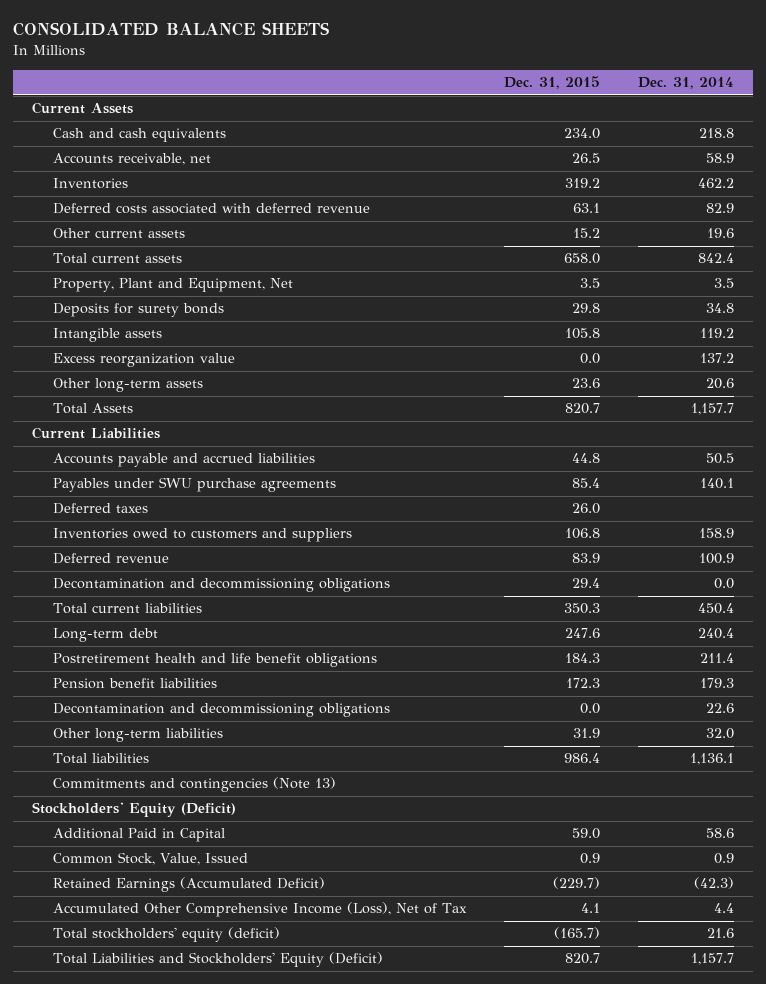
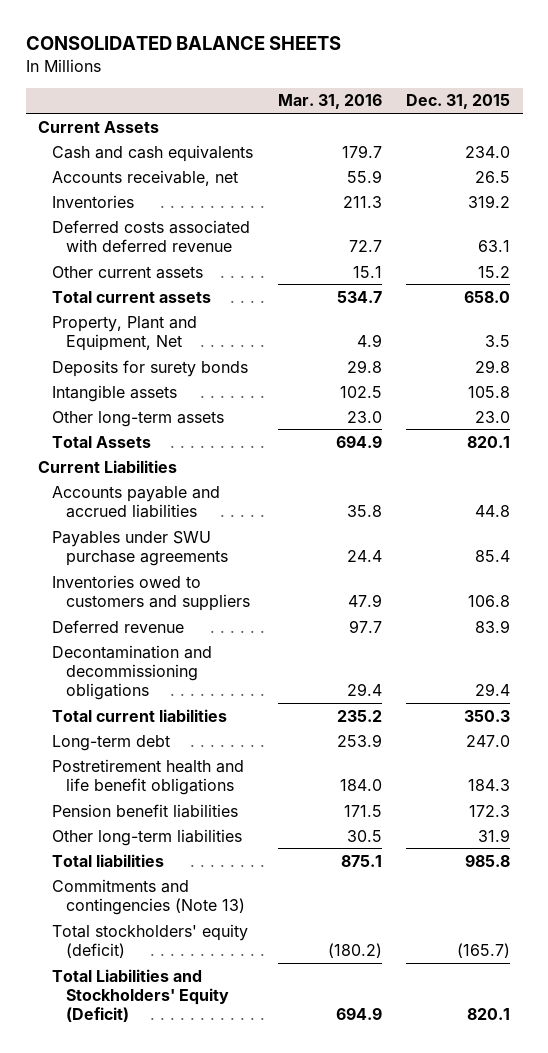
[638,77,735,90] Dec. 31, 2014 -> none
none -> [277,94,382,110] Mar. 31, 2016
[53,353,236,368] Excess reorganization value -> none
[572,378,601,389] 23.6 -> [475,410,511,423] 23.0
[565,403,601,415] 820.7 -> [467,435,511,448] 820.1
[53,503,149,515] Deferred taxes -> none
[565,628,601,639] 247.6 -> [466,734,511,747] 247.0
[53,703,391,718] Decontamination and decommissioning obligations -> none
[564,753,601,764] 986.4 -> [465,853,511,867] 985.8
[31,802,236,818] Stockholders' Equity (Deficit) -> none
[53,828,226,843] Additional Paid in Capital -> none
[53,852,249,866] Common Stock, Value, Issued -> none
[53,877,326,893] Retained Earnings (Accumulated Deficit) -> none
[53,902,468,918] Accumulated Other Comprehensive Income (Loss), Net of Tax -> none
[565,953,601,965] 820.7 -> [467,1007,511,1020] 820.1

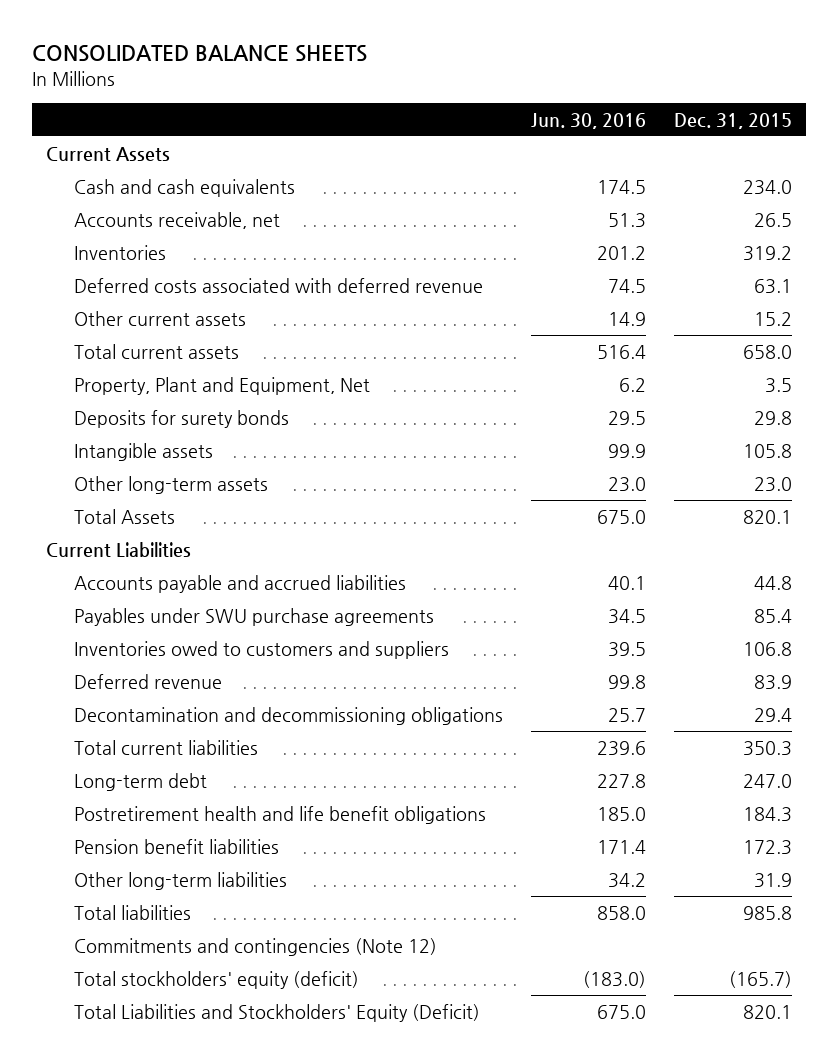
[277,94,382,110] Mar. 31, 2016 -> none
none -> [530,112,646,129] Jun. 30, 2016
[51,878,245,915] Commitments and contingencies (Note 13) -> [73,937,437,956] Commitments and contingencies (Note 12)

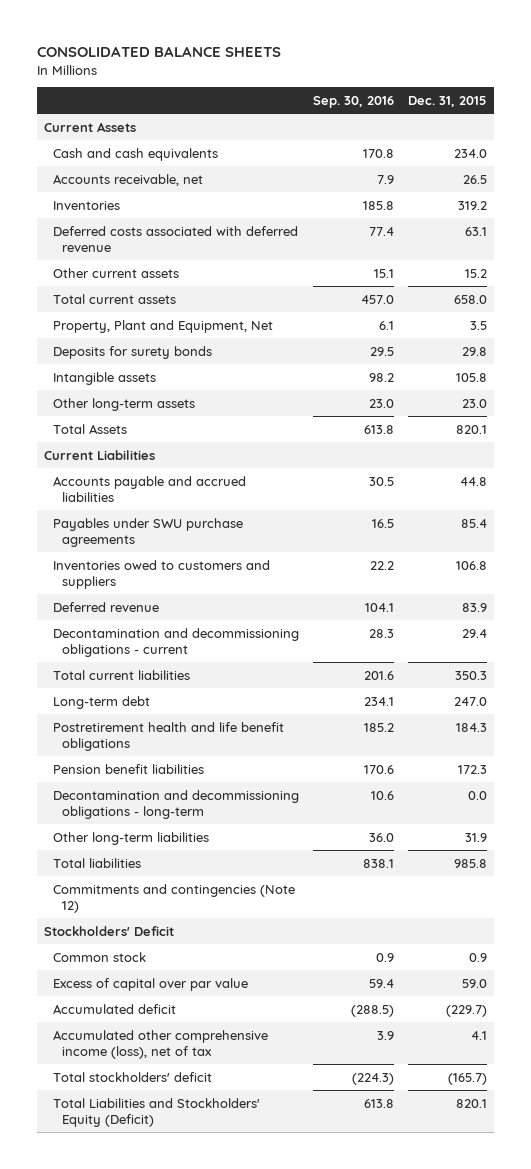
[530,112,646,129] Jun. 30, 2016 -> none
none -> [313,96,395,109] Sep. 30, 2016
[73,706,503,725] Decontamination and decommissioning obligations -> [53,627,300,657] Decontamination and decommissioning obligations - current
none -> [53,789,300,819] Decontamination and decommissioning obligations - long-term
none -> [43,925,174,936] Stockholders' Deficit
none -> [53,951,147,962] Common stock
none -> [53,977,249,991] Excess of capital over par value
none -> [53,1003,177,1014] Accumulated deficit
none -> [53,1029,269,1059] Accumulated other comprehensive income (loss), net of tax
[73,970,359,989] Total stockholders' equity (deficit) -> [53,1071,213,1082] Total stockholders' deficit

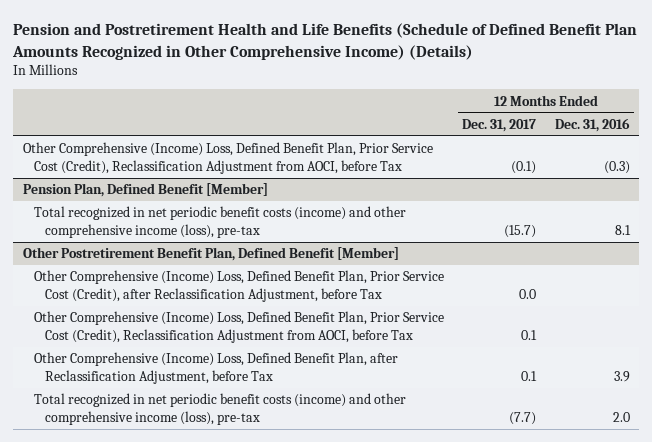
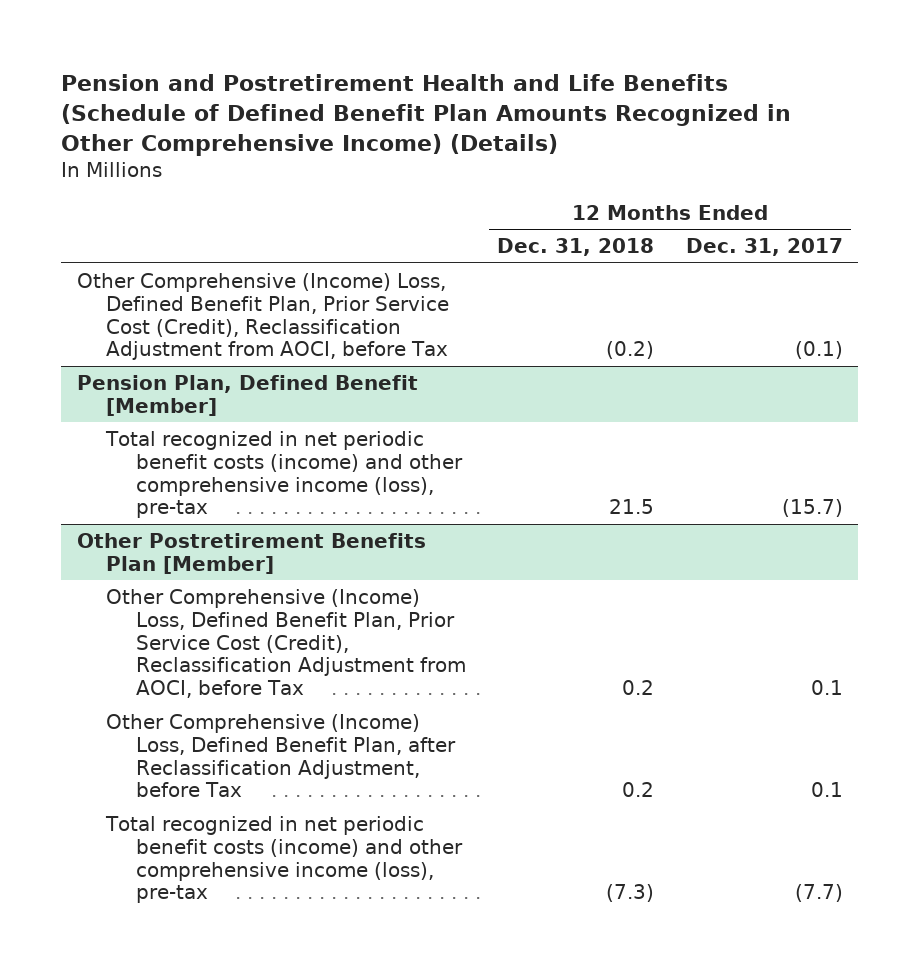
[554,118,630,133] Dec. 31, 2016 -> none
none -> [497,238,655,257] Dec. 31, 2018
[33,270,444,303] Other Comprehensive (Income) Loss, Defined Benefit Plan, Prior Service Cost (Credit), after Reclassification Adjustment, before Tax -> none
[22,247,399,262] Other Postretirement Benefit Plan, Defined Benefit [Member] -> [76,532,426,574] Other Postretirement Benefits Plan [Member]

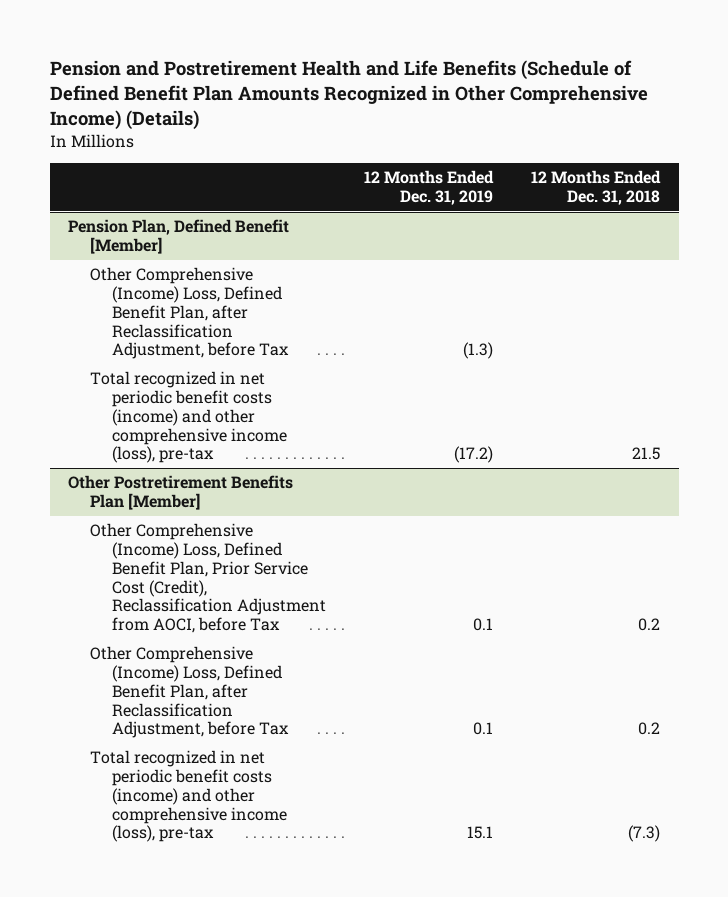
[685,238,843,257] Dec. 31, 2017 -> none
none -> [364,170,495,206] 12 Months Ended Dec. 31, 2019
[76,272,450,361] Other Comprehensive (Income) Loss, Defined Benefit Plan, Prior Service Cost (Credit), Reclassification Adjustment from AOCI, before Tax -> none
none -> [90,267,290,360] Other Comprehensive (Income) Loss, Defined Benefit Plan, after Reclassification Adjustment, before Tax

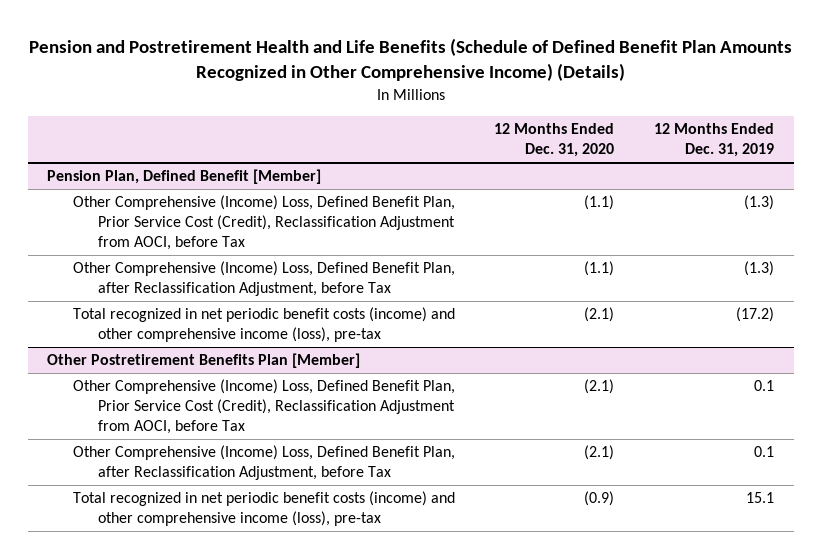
[530,170,661,206] 12 Months Ended Dec. 31, 2018 -> none
none -> [494,123,615,158] 12 Months Ended Dec. 31, 2020
none -> [72,195,455,251] Other Comprehensive (Income) Loss, Defined Benefit Plan, Prior Service Cost (Credit), Reclassification Adjustment from AOCI, before Tax

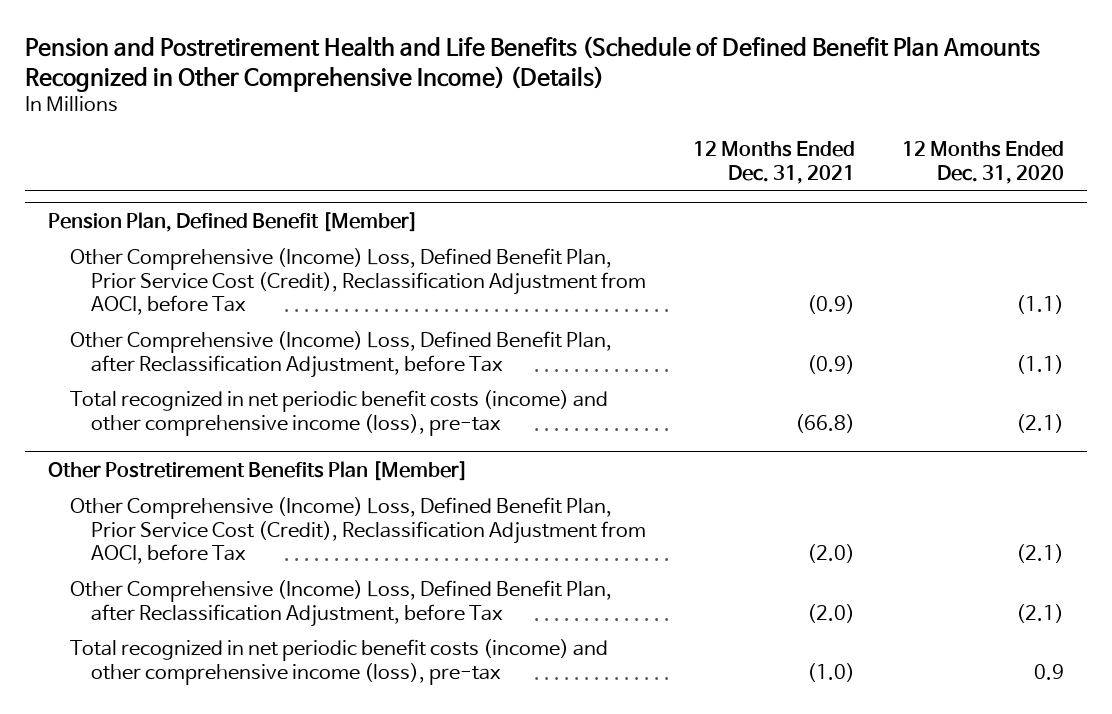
[653,123,774,158] 12 Months Ended Dec. 31, 2019 -> none
none -> [693,140,856,184] 12 Months Ended Dec. 31, 2021
[584,491,615,507] (0.9) -> [1033,663,1064,680] 0.9

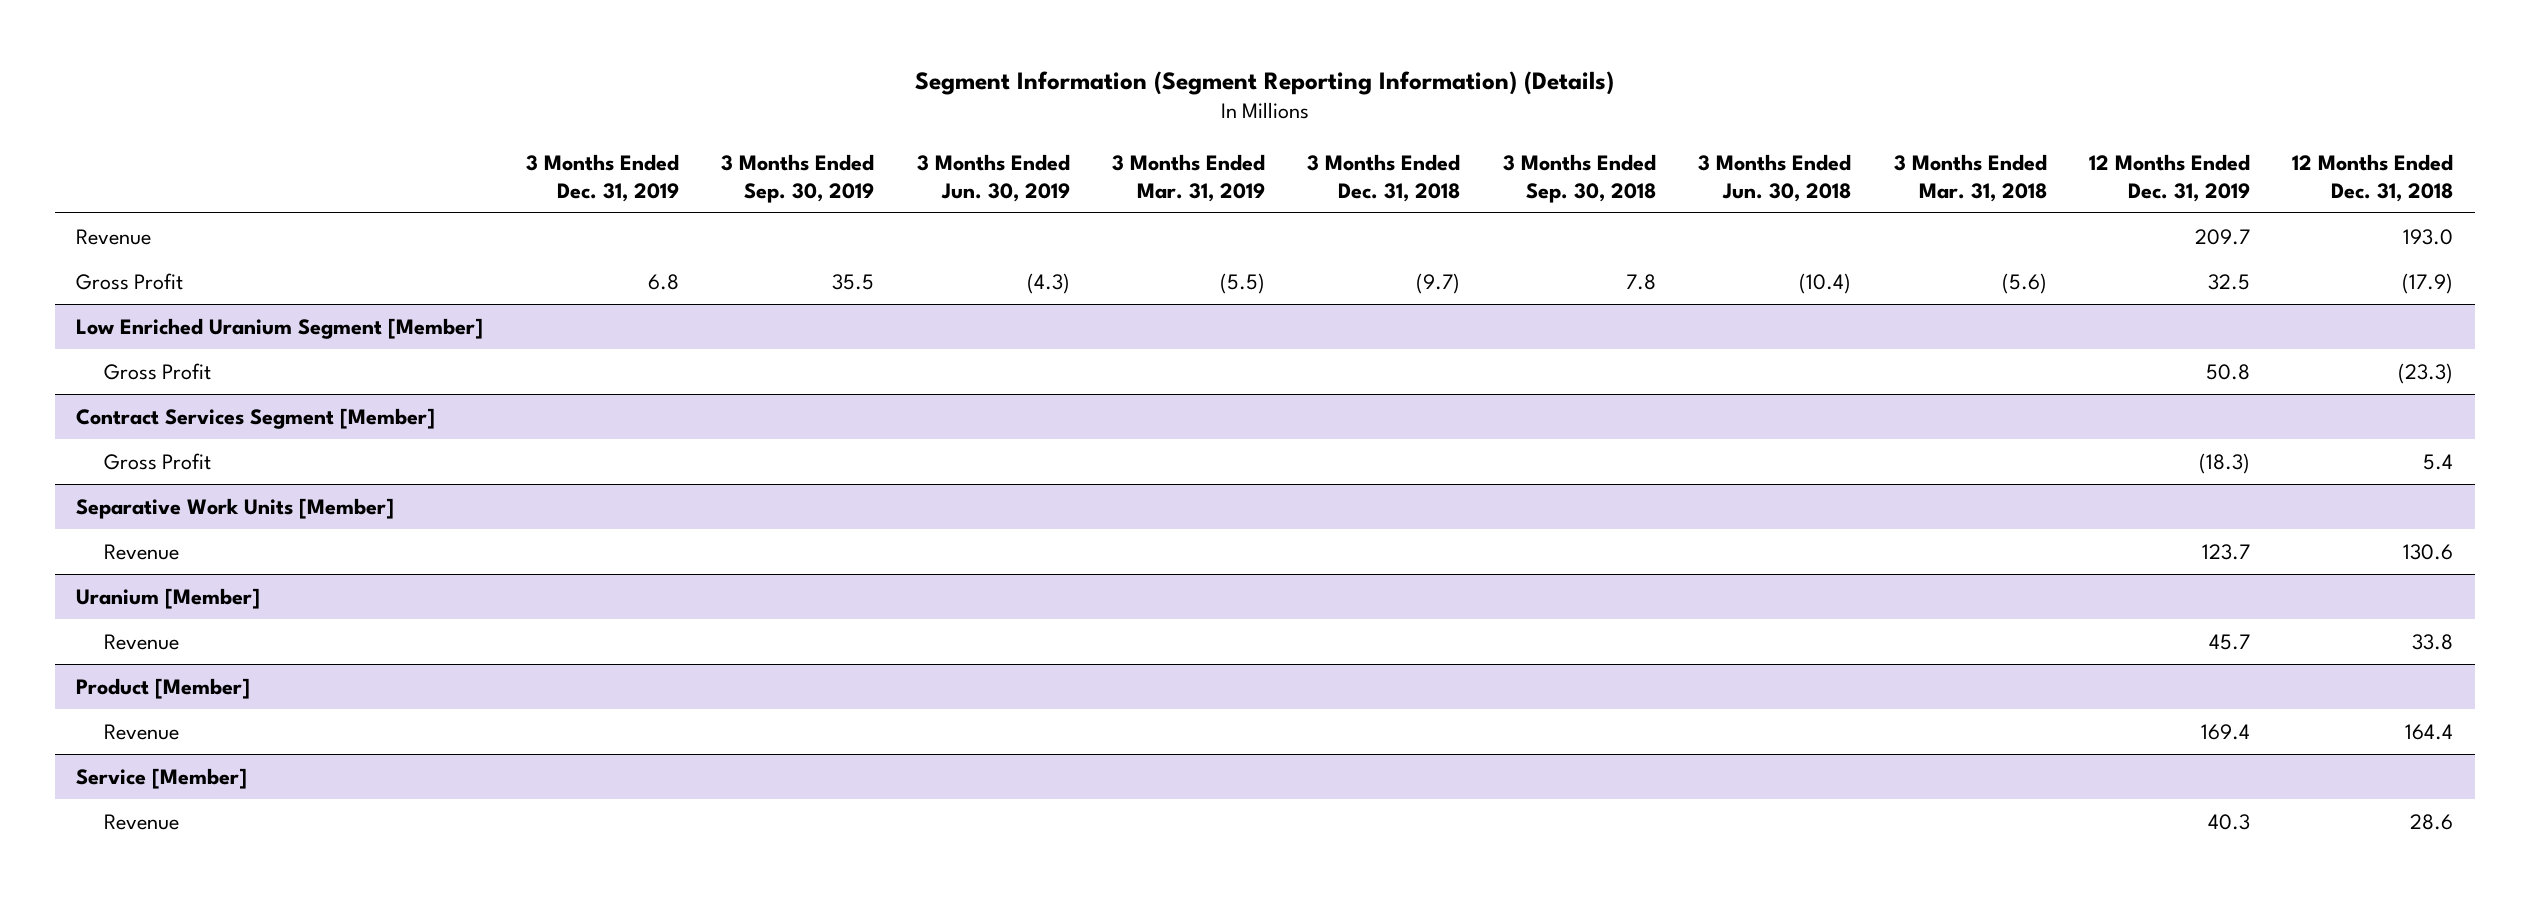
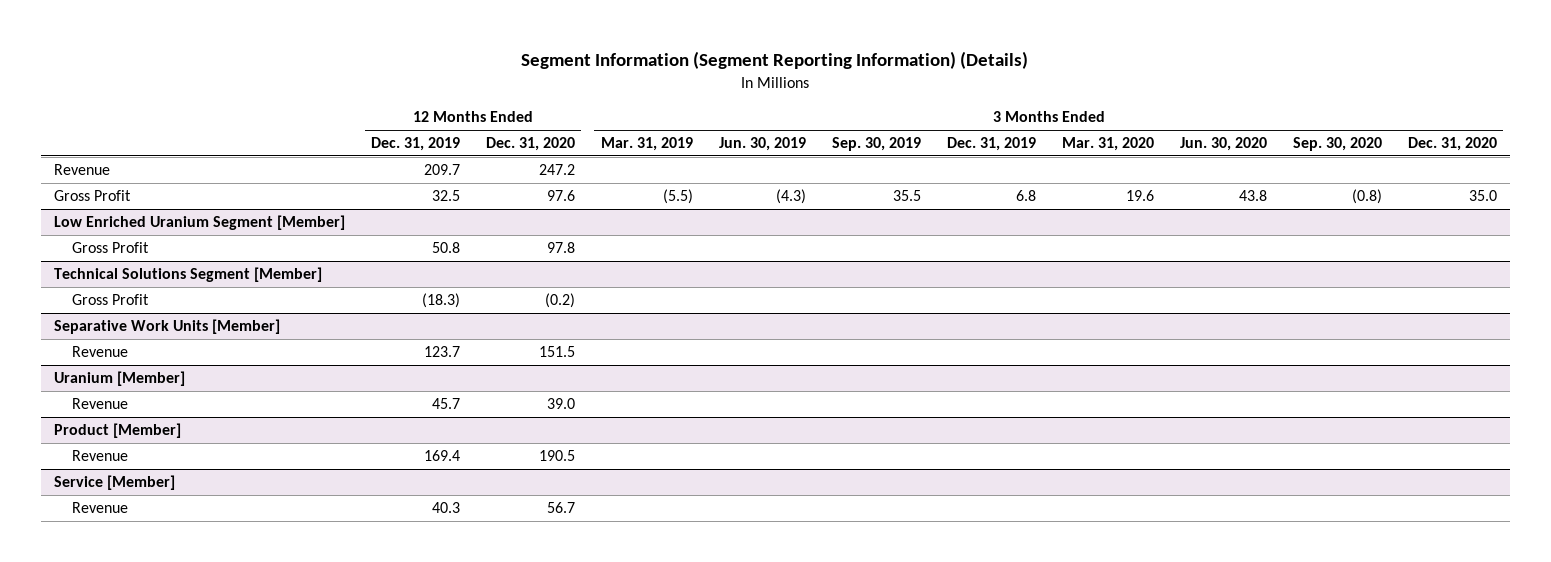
[1307,153,1461,202] 3 Months Ended Dec. 31, 2018 -> none
[1502,153,1656,203] 3 Months Ended Sep. 30, 2018 -> none
[1698,153,1852,202] 3 Months Ended Jun. 30, 2018 -> none
[1893,153,2047,202] 3 Months Ended Mar. 31, 2018 -> none
[2292,153,2454,202] 12 Months Ended Dec. 31, 2018 -> none
none -> [485,137,575,152] Dec. 31, 2020
none -> [1061,137,1154,152] Mar. 31, 2020
none -> [1179,137,1267,152] Jun. 30, 2020
none -> [1292,137,1382,152] Sep. 30, 2020
none -> [1407,137,1497,152] Dec. 31, 2020
[76,407,436,429] Contract Services Segment [Member] -> [54,267,323,283] Technical Solutions Segment [Member]

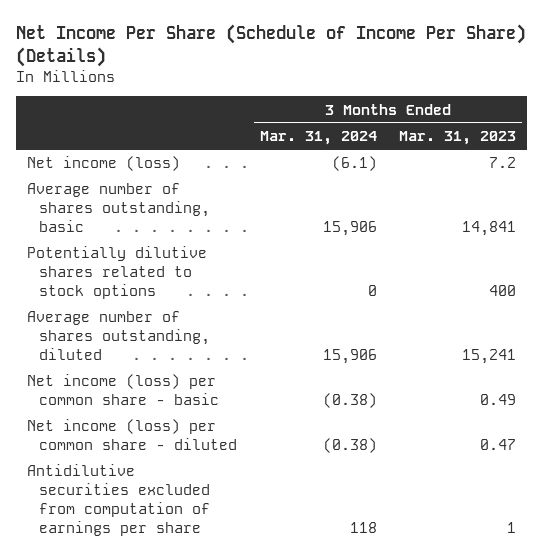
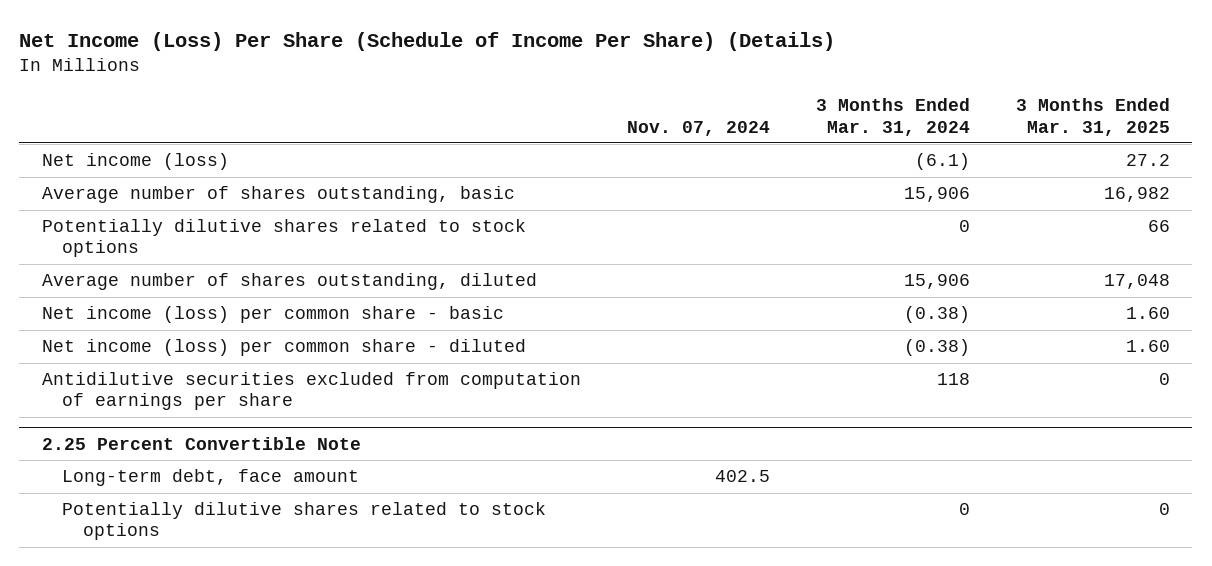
[16,23,527,67] Net Income Per Share (Schedule of Income Per Share) (Details) -> [19,31,836,51] Net Income (Loss) Per Share (Schedule of Income Per Share) (Details)
[399,131,517,146] Mar. 31, 2023 -> none
none -> [626,120,770,136] Nov. 07, 2024
none -> [1015,98,1170,136] 3 Months Ended Mar. 31, 2025
none -> [42,436,362,450] 2.25 Percent Convertible Note
none -> [62,469,360,487] Long-term debt, face amount
none -> [62,502,547,541] Potentially dilutive shares related to stock options

